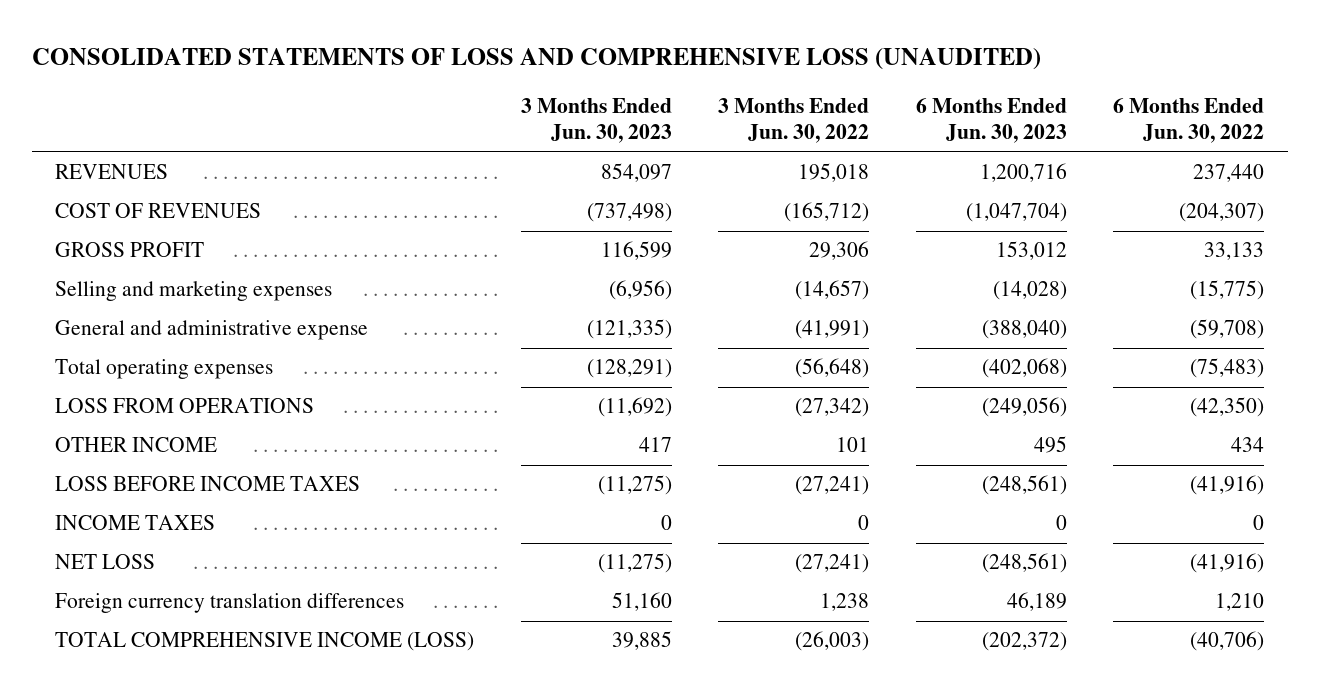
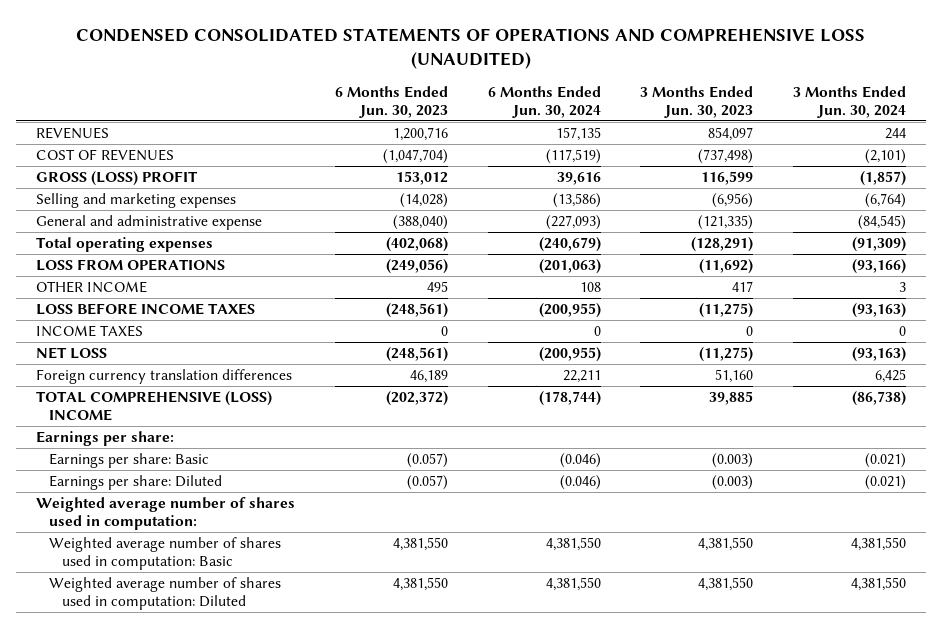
[31,48,1041,71] CONSOLIDATED STATEMENTS OF LOSS AND COMPREHENSIVE LOSS (UNAUDITED) -> [76,27,866,69] CONDENSED CONSOLIDATED STATEMENTS OF OPERATIONS AND COMPREHENSIVE LOSS (UNAUDITED)
[718,97,870,144] 3 Months Ended Jun. 30, 2022 -> none
[1113,97,1265,144] 6 Months Ended Jun. 30, 2022 -> none
none -> [487,85,601,118] 6 Months Ended Jun. 30, 2024
none -> [793,85,907,118] 3 Months Ended Jun. 30, 2024
[55,242,205,258] GROSS PROFIT -> [36,171,199,187] GROSS (LOSS) PROFIT
[55,632,475,652] TOTAL COMPREHENSIVE INCOME (LOSS) -> [36,391,273,422] TOTAL COMPREHENSIVE (LOSS) INCOME
none -> [36,431,175,447] Earnings per share:
none -> [48,453,209,469] Earnings per share: Basic
none -> [48,475,222,491] Earnings per share: Diluted
none -> [36,497,296,531] Weighted average number of shares used in computation:
none -> [48,537,281,571] Weighted average number of shares used in computation: Basic
none -> [48,577,281,611] Weighted average number of shares used in computation: Diluted

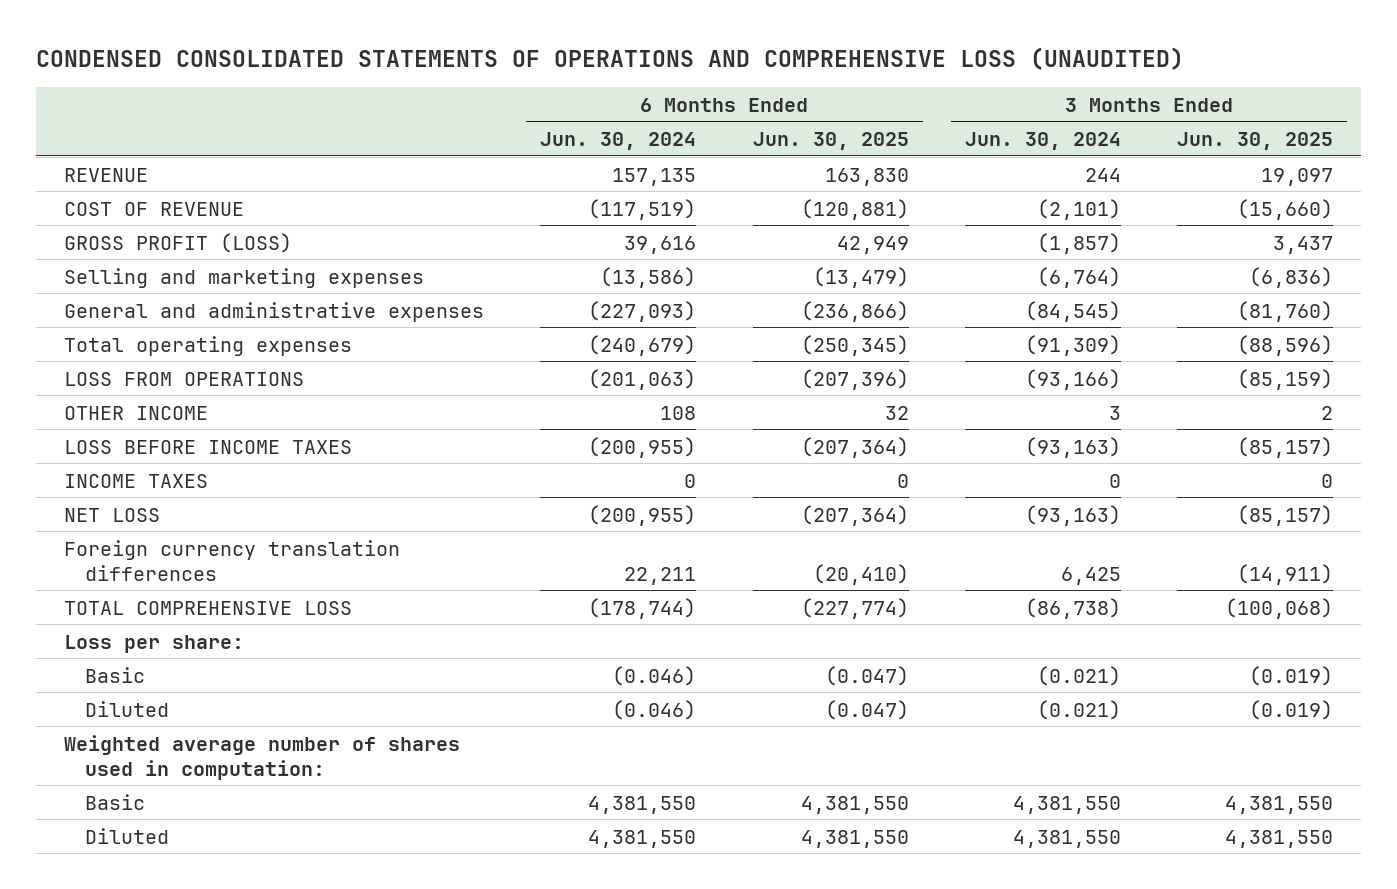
[334,85,448,118] 6 Months Ended Jun. 30, 2023 -> none
[640,85,754,118] 3 Months Ended Jun. 30, 2023 -> none
none -> [752,132,909,151] Jun. 30, 2025
none -> [1177,132,1334,151] Jun. 30, 2025
[36,127,110,140] REVENUES -> [64,167,149,182] REVENUE
[36,149,175,162] COST OF REVENUES -> [64,201,245,216] COST OF REVENUE
[36,171,199,187] GROSS (LOSS) PROFIT -> [64,232,293,253] GROSS PROFIT (LOSS)
[36,215,263,231] General and administrative expense -> [64,301,485,322] General and administrative expenses
[36,391,273,422] TOTAL COMPREHENSIVE (LOSS) INCOME -> [64,600,353,615] TOTAL COMPREHENSIVE LOSS
[36,431,175,447] Earnings per share: -> [64,634,245,653] Loss per share:
[48,453,209,469] Earnings per share: Basic -> [84,666,145,683] Basic
[48,475,222,491] Earnings per share: Diluted -> [84,700,169,717] Diluted
[48,537,281,571] Weighted average number of shares used in computation: Basic -> [84,793,145,810] Basic
[48,577,281,611] Weighted average number of shares used in computation: Diluted -> [84,827,169,844] Diluted

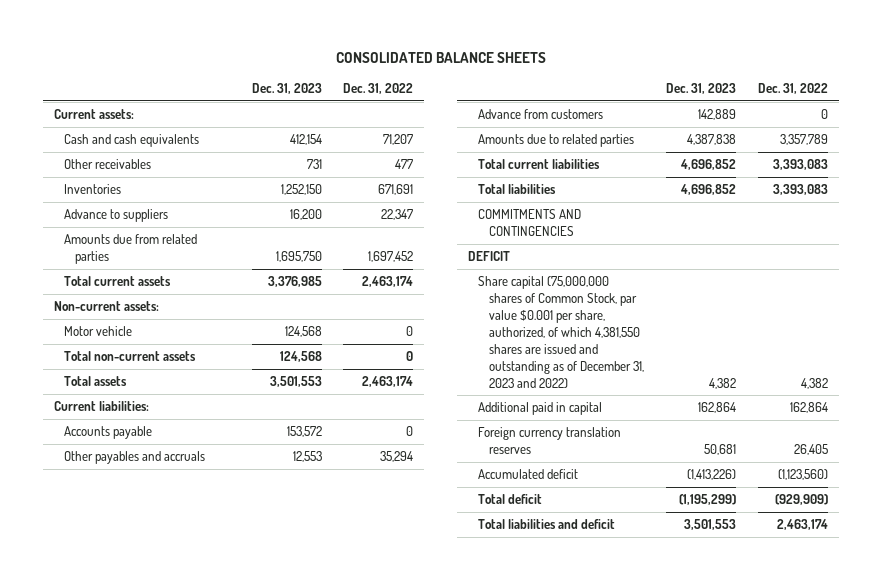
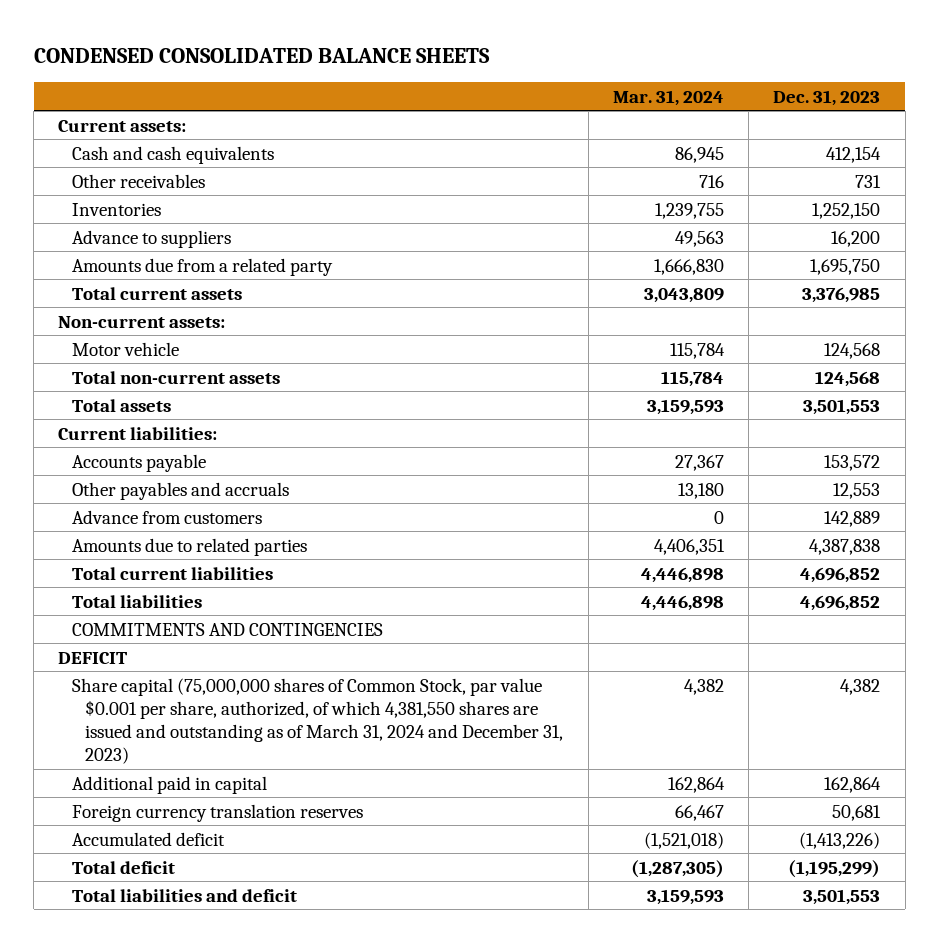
[335,51,546,63] CONSOLIDATED BALANCE SHEETS -> [33,48,490,64] CONDENSED CONSOLIDATED BALANCE SHEETS
[343,83,414,95] Dec. 31, 2022 -> none
none -> [612,89,724,106] Mar. 31, 2024
[64,234,198,265] Amounts due from related parties -> [71,257,333,276] Amounts due from a related party
[478,276,645,388] Share capital (75,000,000 shares of Common Stock, par value $0.001 per share, authorized, of which 4,381,550 shares are issued and outstanding as of December 31, 2023 and 2022) -> [71,677,564,765] Share capital (75,000,000 shares of Common Stock, par value $0.001 per share, authorized, of which 4,381,550 shares are issued and outstanding as of March 31, 2024 and December 31, 2023)

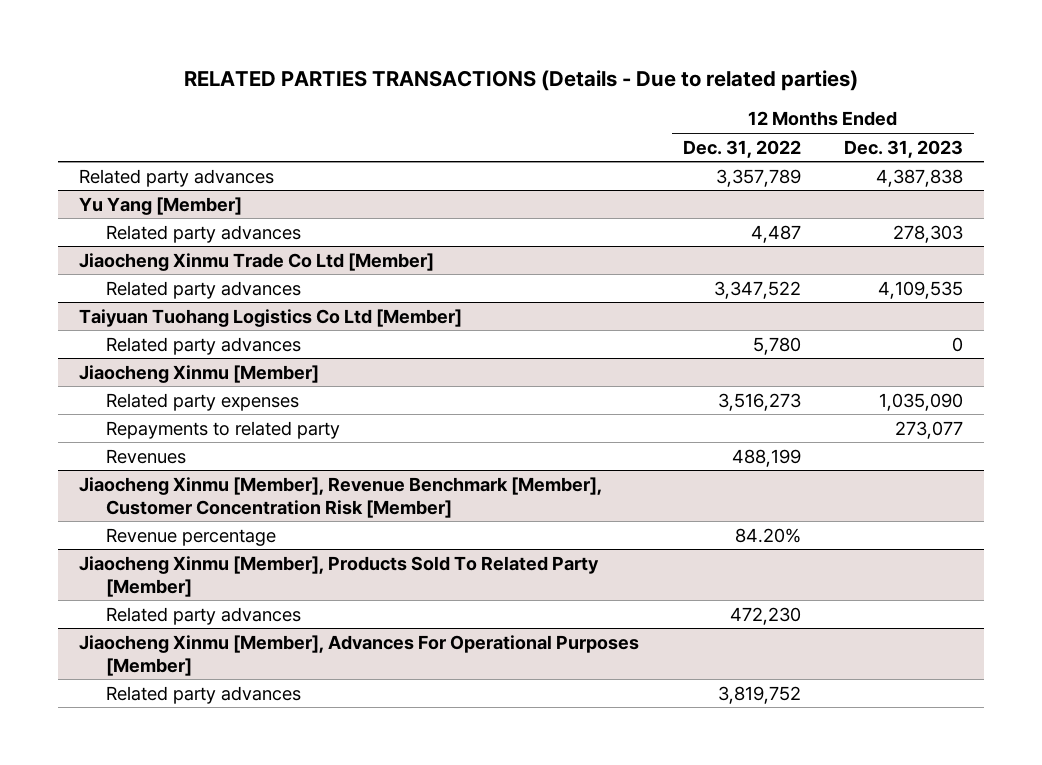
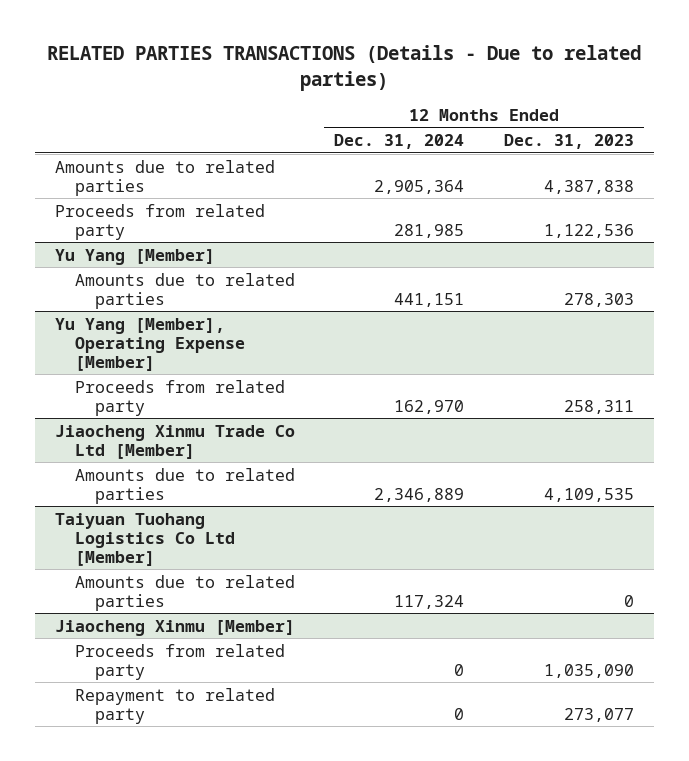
[682,139,801,158] Dec. 31, 2022 -> none
none -> [334,134,465,150] Dec. 31, 2024
[79,168,275,187] Related party advances -> [54,159,275,196] Amounts due to related parties
none -> [54,203,265,240] Proceeds from related party
[105,224,301,243] Related party advances -> [74,272,295,309] Amounts due to related parties
none -> [54,317,245,371] Yu Yang [Member], Operating Expense [Member]
none -> [74,379,285,416] Proceeds from related party
[105,280,301,299] Related party advances -> [74,467,295,504] Amounts due to related parties
[105,336,301,355] Related party advances -> none
none -> [74,574,295,611] Amounts due to related parties
[105,448,186,464] Revenues -> none
[79,476,603,518] Jiaocheng Xinmu [Member], Revenue Benchmark [Member], Customer Concentration Risk [Member] -> none
[105,527,276,546] Revenue percentage -> none
[79,555,600,597] Jiaocheng Xinmu [Member], Products Sold To Related Party [Member] -> none
[105,606,301,625] Related party advances -> none
[79,634,640,676] Jiaocheng Xinmu [Member], Advances For Operational Purposes [Member] -> none
[105,685,301,704] Related party advances -> none
[105,392,299,411] Related party expenses -> [74,643,285,680] Proceeds from related party
[105,420,340,439] Repayments to related party -> [74,687,275,724] Repayment to related party

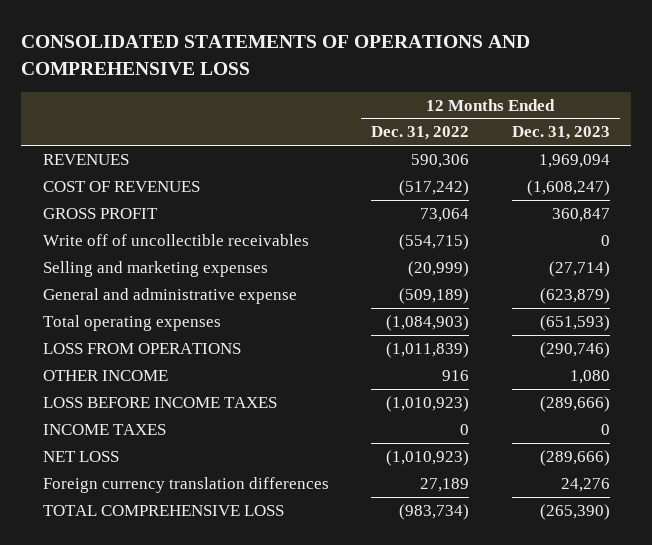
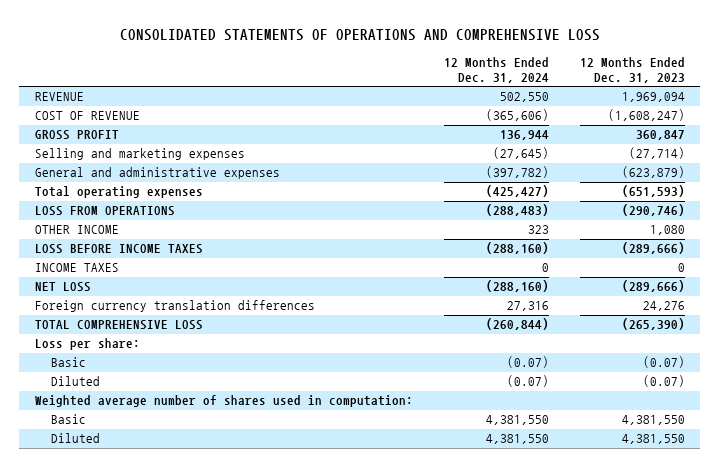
[371,126,470,141] Dec. 31, 2022 -> none
none -> [443,56,549,83] 12 Months Ended Dec. 31, 2024
[42,153,129,165] REVENUES -> [34,92,84,102] REVENUE
[42,180,200,192] COST OF REVENUES -> [34,111,140,121] COST OF REVENUE
[42,233,309,246] Write off of uncollectible receivables -> none
[42,287,297,304] General and administrative expense -> [34,167,280,180] General and administrative expenses
none -> [34,338,140,351] Loss per share:
none -> [50,357,86,368] Basic
none -> [50,376,100,387] Diluted
none -> [34,395,413,408] Weighted average number of shares used in computation:
none -> [50,414,86,425] Basic
none -> [50,433,100,444] Diluted

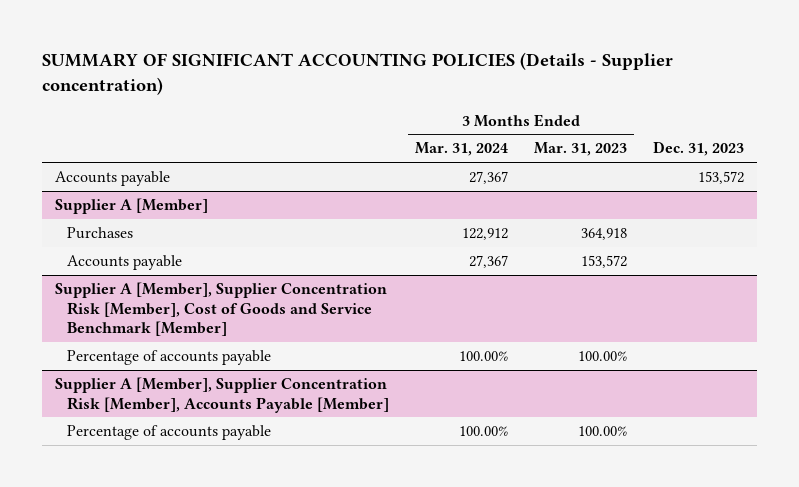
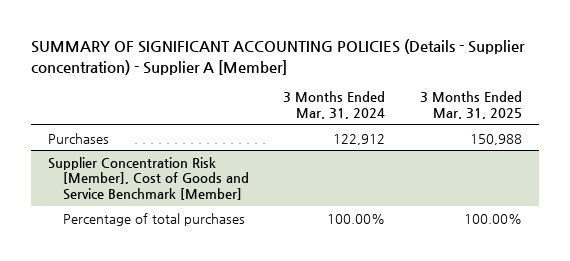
[41,52,673,96] SUMMARY OF SIGNIFICANT ACCOUNTING POLICIES (Details - Supplier concentration) -> [30,39,525,75] SUMMARY OF SIGNIFICANT ACCOUNTING POLICIES (Details - Supplier concentration) - Supplier A [Member]
[534,142,628,157] Mar. 31, 2023 -> none
[653,141,745,157] Dec. 31, 2023 -> none
none -> [419,91,522,120] 3 Months Ended Mar. 31, 2025
[54,170,170,186] Accounts payable -> none
[54,197,208,214] Supplier A [Member] -> none
[66,254,182,270] Accounts payable -> none
[54,376,389,413] Supplier A [Member], Supplier Concentration Risk [Member], Accounts Payable [Member] -> none
[66,424,271,440] Percentage of accounts payable -> none
[54,281,387,337] Supplier A [Member], Supplier Concentration Risk [Member], Cost of Goods and Service Benchmark [Member] -> [47,156,249,201] Supplier Concentration Risk [Member], Cost of Goods and Service Benchmark [Member]
[66,349,271,365] Percentage of accounts payable -> [62,212,245,226] Percentage of total purchases

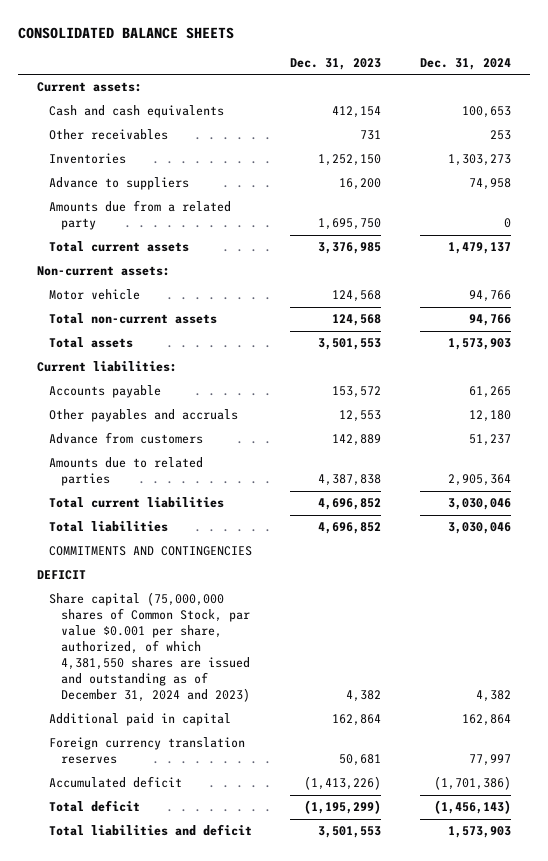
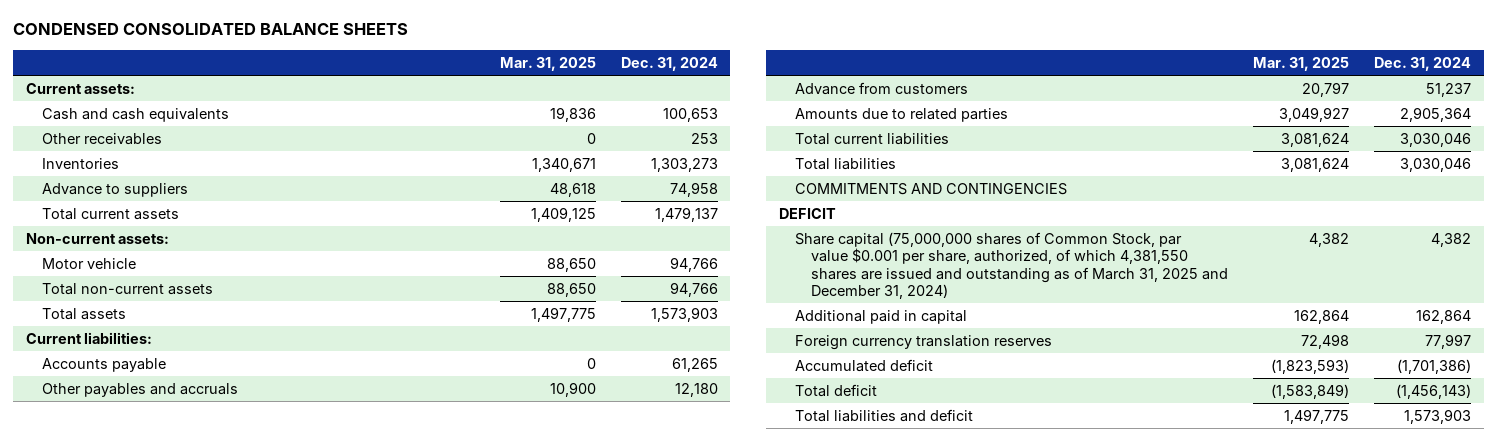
[18,26,235,39] CONSOLIDATED BALANCE SHEETS -> [13,23,409,36] CONDENSED CONSOLIDATED BALANCE SHEETS
[290,57,382,70] Dec. 31, 2023 -> none
none -> [499,56,596,71] Mar. 31, 2025
[49,200,232,231] Amounts due from a related party -> none
[49,592,251,703] Share capital (75,000,000 shares of Common Stock, par value $0.001 per share, authorized, of which 4,381,550 shares are issued and outstanding as of December 31, 2024 and 2023) -> [794,231,1228,300] Share capital (75,000,000 shares of Common Stock, par value $0.001 per share, authorized, of which 4,381,550 shares are issued and outstanding as of March 31, 2025 and December 31, 2024)

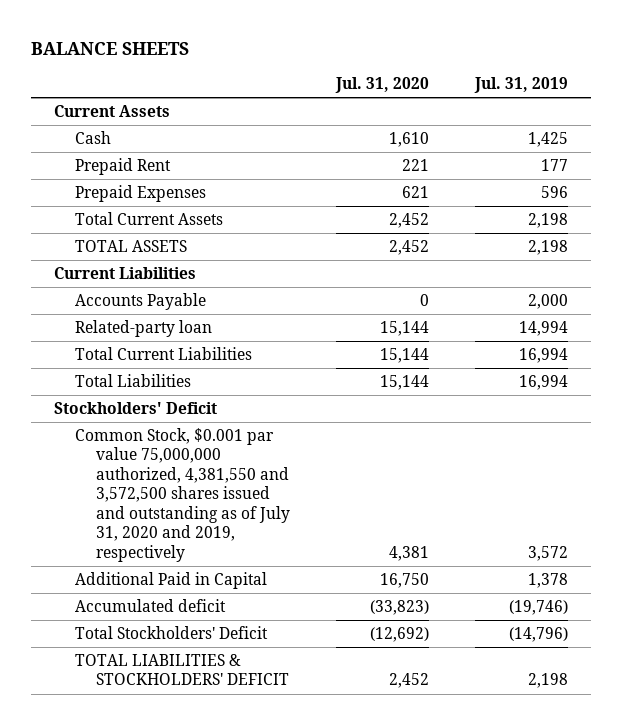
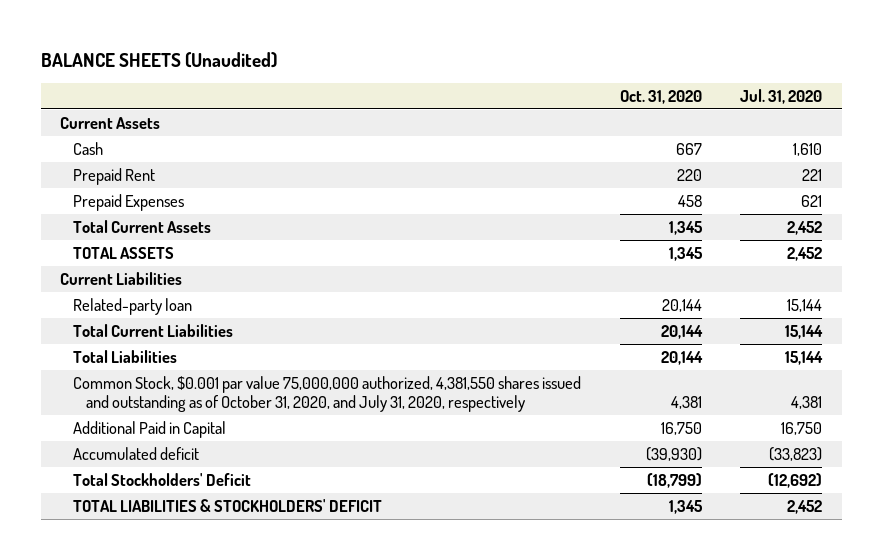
[30,41,189,55] BALANCE SHEETS -> [40,51,277,68] BALANCE SHEETS (Unaudited)
[473,76,568,93] Jul. 31, 2019 -> none
none -> [619,90,702,105] Oct. 31, 2020
[75,293,207,311] Accounts Payable -> none
[53,402,217,415] Stockholders' Deficit -> none
[75,428,291,562] Common Stock, $0.001 par value 75,000,000 authorized, 4,381,550 and 3,572,500 shares issued and outstanding as of July 31, 2020 and 2019, respectively -> [73,375,582,413] Common Stock, $0.001 par value 75,000,000 authorized, 4,381,550 shares issued and outstanding as of October 31, 2020, and July 31, 2020, respectively

